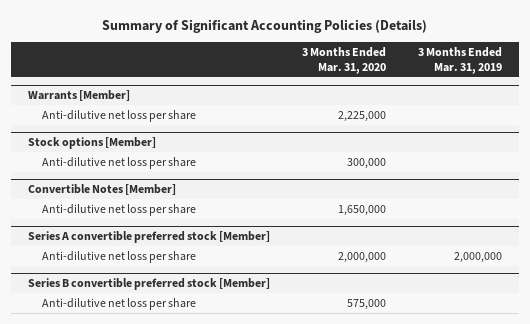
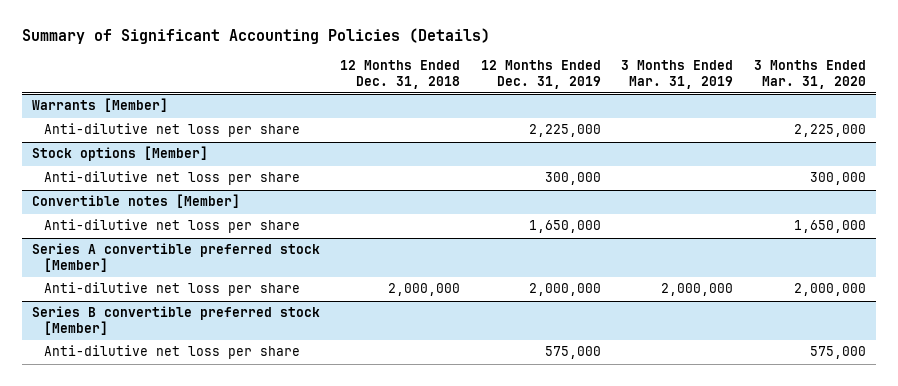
none -> [340,60,461,89] 12 Months Ended Dec. 31, 2018
none -> [480,60,601,89] 12 Months Ended Dec. 31, 2019
[27,184,176,196] Convertible Notes [Member] -> [31,194,240,209] Convertible notes [Member]

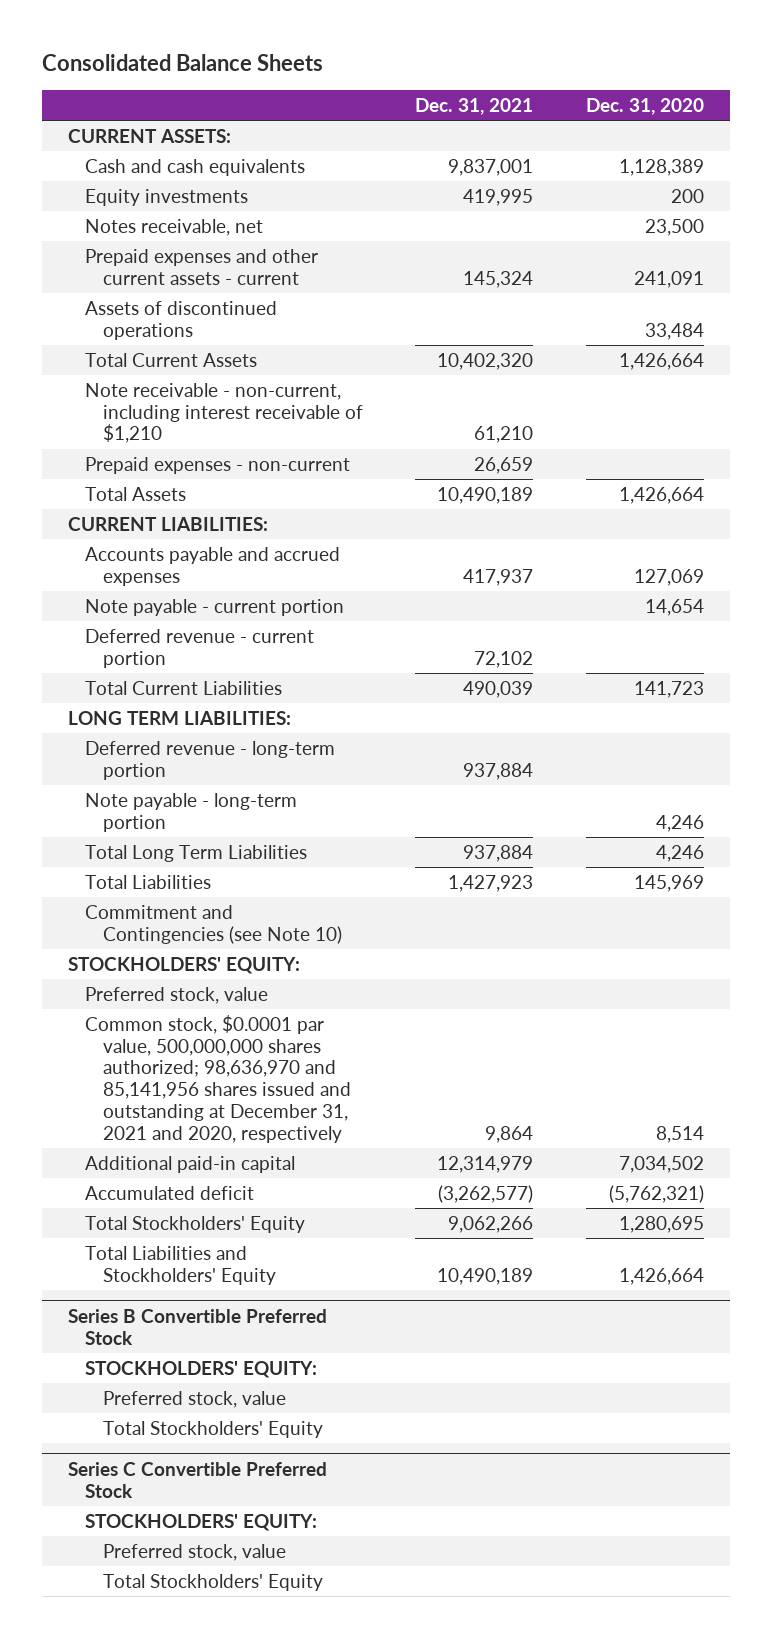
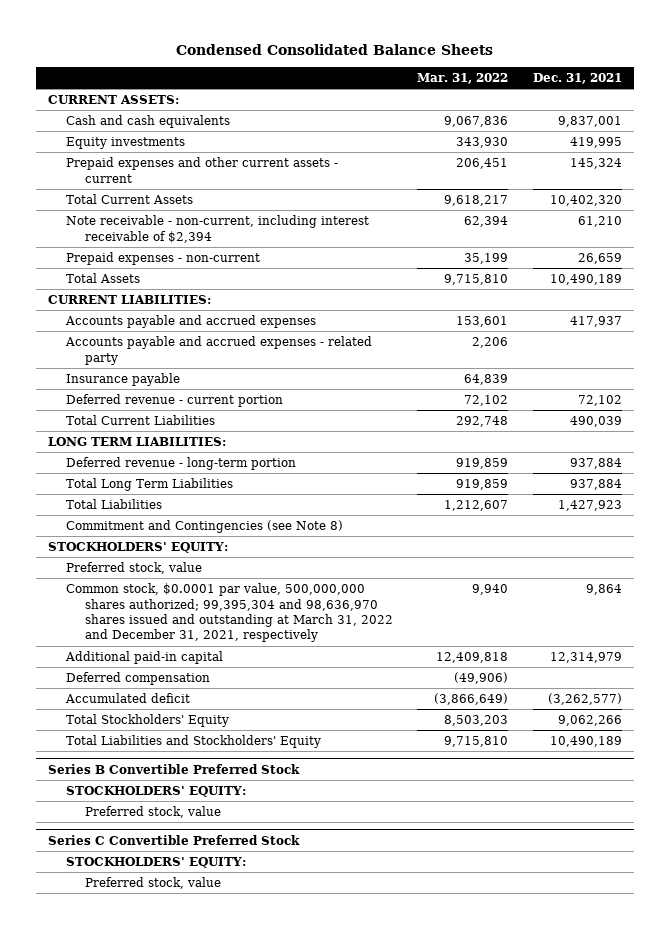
[41,54,323,72] Consolidated Balance Sheets -> [175,43,493,55] Condensed Consolidated Balance Sheets
[585,98,704,116] Dec. 31, 2020 -> none
none -> [417,72,509,84] Mar. 31, 2022
[85,218,264,236] Notes receivable, net -> none
[85,300,278,340] Assets of discontinued operations -> none
[85,382,363,444] Note receivable - non-current, including interest receivable of $1,210 -> [66,215,370,243] Note receivable - non-current, including interest receivable of $2,394
[85,598,345,616] Note payable - current portion -> none
none -> [65,336,373,365] Accounts payable and accrued expenses - related party
none -> [66,373,181,387] Insurance payable
[85,792,298,832] Note payable - long-term portion -> none
[85,904,342,944] Commitment and Contingencies (see Note 10) -> [66,520,344,534] Commitment and Contingencies (see Note 8)
[85,1014,351,1143] Common stock, $0.0001 par value, 500,000,000 shares authorized; 98,636,970 and 85,141,956 shares issued and outstanding at December 31, 2021 and 2020, respectively -> [66,583,394,643] Common stock, $0.0001 par value, 500,000,000 shares authorized; 99,395,304 and 98,636,970 shares issued and outstanding at March 31, 2022 and December 31, 2021, respectively
none -> [66,672,211,686] Deferred compensation
[102,1420,323,1438] Total Stockholders' Equity -> none
[102,1573,323,1591] Total Stockholders' Equity -> none

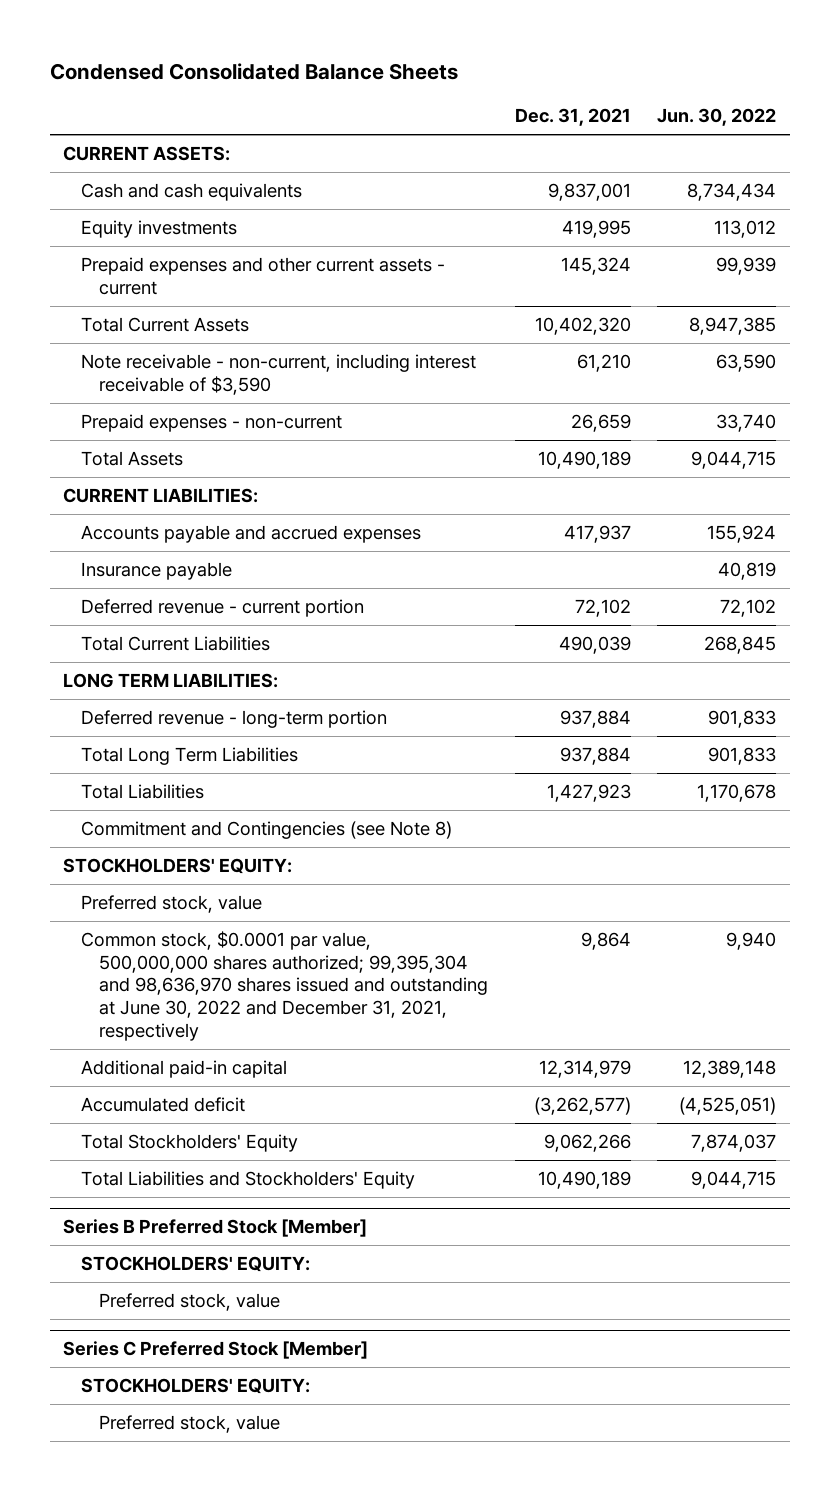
[417,72,509,84] Mar. 31, 2022 -> none
none -> [657,108,777,127] Jun. 30, 2022
[66,215,370,243] Note receivable - non-current, including interest receivable of $2,394 -> [81,353,477,395] Note receivable - non-current, including interest receivable of $3,590
[65,336,373,365] Accounts payable and accrued expenses - related party -> none
[66,583,394,643] Common stock, $0.0001 par value, 500,000,000 shares authorized; 99,395,304 and 98,636,970 shares issued and outstanding at March 31, 2022 and December 31, 2021, respectively -> [81,930,489,1041] Common stock, $0.0001 par value, 500,000,000 shares authorized; 99,395,304 and 98,636,970 shares issued and outstanding at June 30, 2022 and December 31, 2021, respectively
[66,672,211,686] Deferred compensation -> none
[47,763,300,774] Series B Convertible Preferred Stock -> [63,1219,368,1238] Series B Preferred Stock [Member]
[47,834,300,845] Series C Convertible Preferred Stock -> [63,1341,369,1360] Series C Preferred Stock [Member]

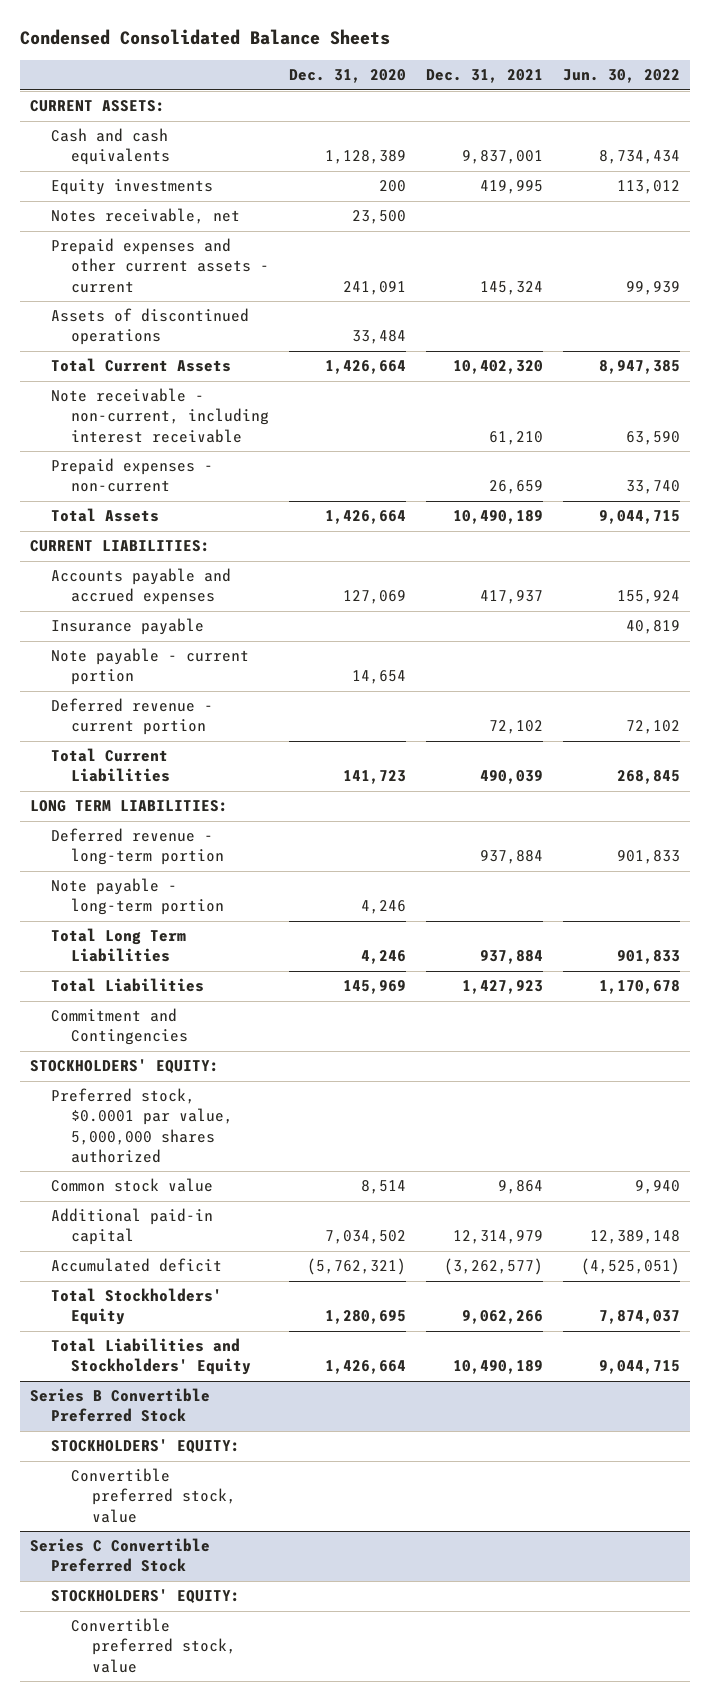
none -> [289,69,407,84] Dec. 31, 2020
none -> [50,208,240,225] Notes receivable, net
none -> [50,308,249,346] Assets of discontinued operations
[81,353,477,395] Note receivable - non-current, including interest receivable of $3,590 -> [50,388,270,443] Note receivable - non-current, including interest receivable
none -> [50,648,249,686] Note payable - current portion
none -> [50,878,225,916] Note payable - long-term portion
[81,820,453,839] Commitment and Contingencies (see Note 8) -> [50,1008,189,1046] Commitment and Contingencies
[81,894,263,913] Preferred stock, value -> [50,1088,234,1163] Preferred stock, $0.0001 par value, 5,000,000 shares authorized
[81,930,489,1041] Common stock, $0.0001 par value, 500,000,000 shares authorized; 99,395,304 and 98,636,970 shares issued and outstanding at June 30, 2022 and December 31, 2021, respectively -> [50,1178,213,1193] Common stock value
[63,1219,368,1238] Series B Preferred Stock [Member] -> [30,1388,211,1423] Series B Convertible Preferred Stock
[99,1292,281,1311] Preferred stock, value -> [71,1468,236,1523] Convertible preferred stock, value
[63,1341,369,1360] Series C Preferred Stock [Member] -> [30,1538,211,1573] Series C Convertible Preferred Stock
[99,1414,281,1433] Preferred stock, value -> [71,1618,236,1673] Convertible preferred stock, value

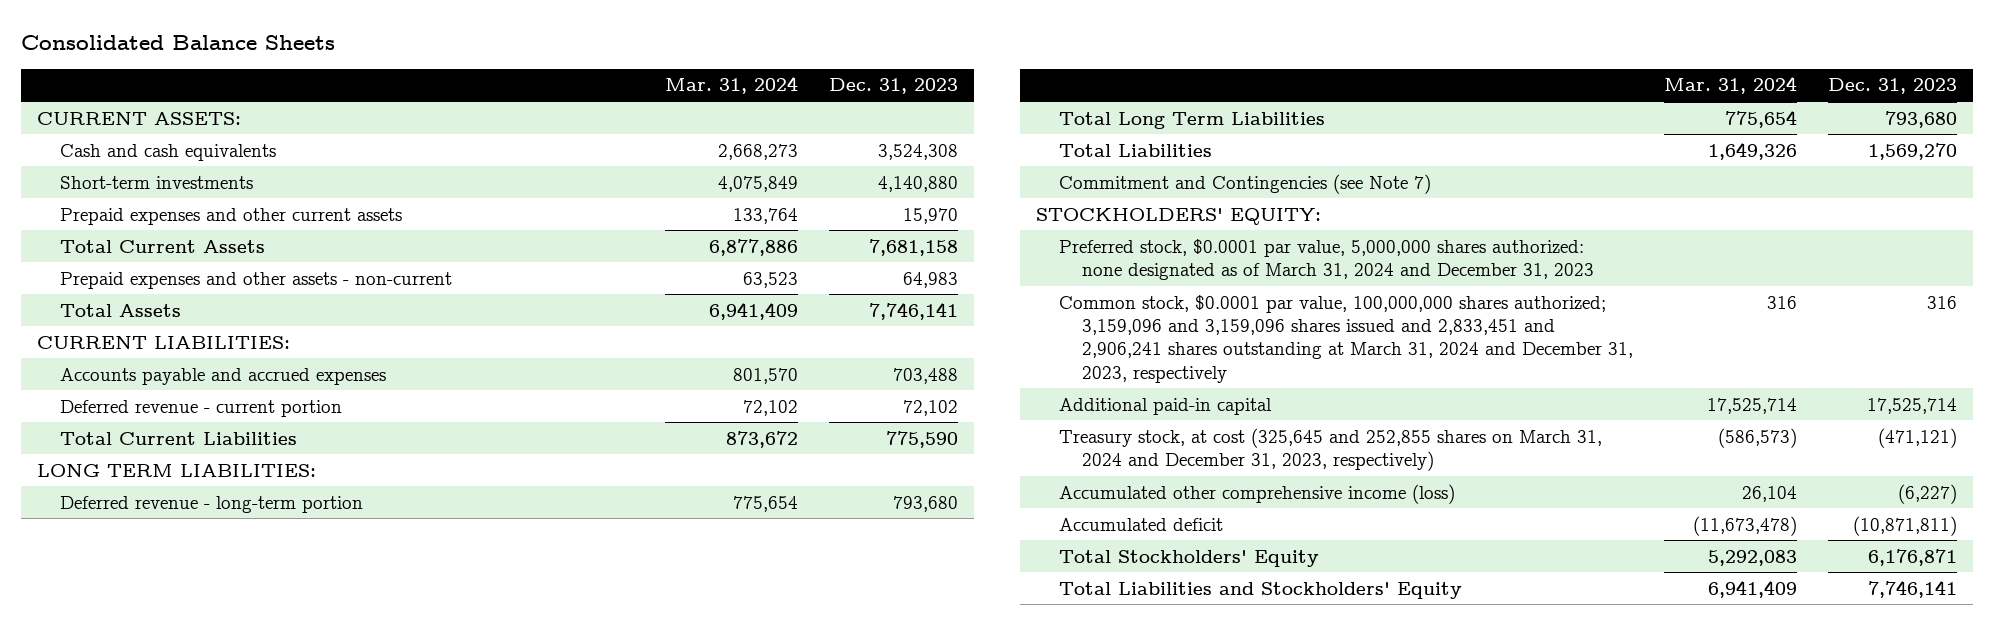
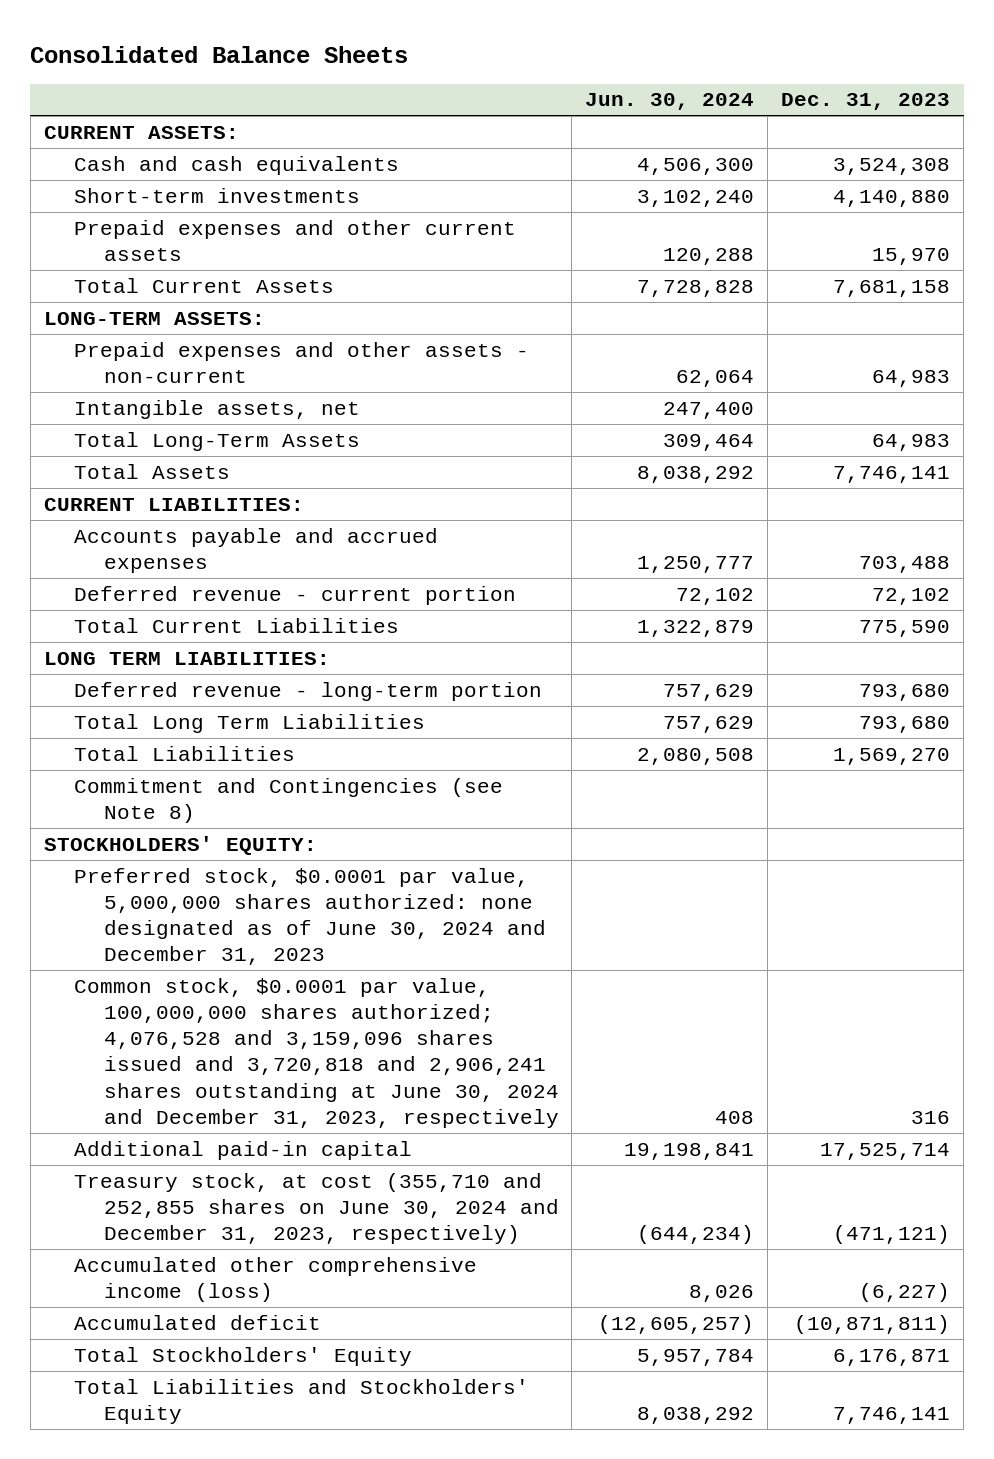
[665,76,799,95] Mar. 31, 2024 -> none
none -> [585,93,755,111] Jun. 30, 2024
none -> [43,311,265,325] LONG-TERM ASSETS:
none -> [73,399,360,419] Intangible assets, net
none -> [73,431,360,451] Total Long-Term Assets
[1058,173,1431,194] Commitment and Contingencies (see Note 7) -> [73,777,503,823] Commitment and Contingencies (see Note 8)
[1058,238,1594,280] Preferred stock, $0.0001 par value, 5,000,000 shares authorized: none designated as of March 31, 2024 and December 31, 2023 -> [73,867,546,966] Preferred stock, $0.0001 par value, 5,000,000 shares authorized: none designated as of June 30, 2024 and December 31, 2023
[1058,294,1633,383] Common stock, $0.0001 par value, 100,000,000 shares authorized; 3,159,096 and 3,159,096 shares issued and 2,833,451 and 2,906,241 shares outstanding at March 31, 2024 and December 31, 2023, respectively -> [73,977,559,1128] Common stock, $0.0001 par value, 100,000,000 shares authorized; 4,076,528 and 3,159,096 shares issued and 3,720,818 and 2,906,241 shares outstanding at June 30, 2024 and December 31, 2023, respectively
[1058,427,1602,471] Treasury stock, at cost (325,645 and 252,855 shares on March 31, 2024 and December 31, 2023, respectively) -> [73,1172,559,1245] Treasury stock, at cost (355,710 and 252,855 shares on June 30, 2024 and December 31, 2023, respectively)

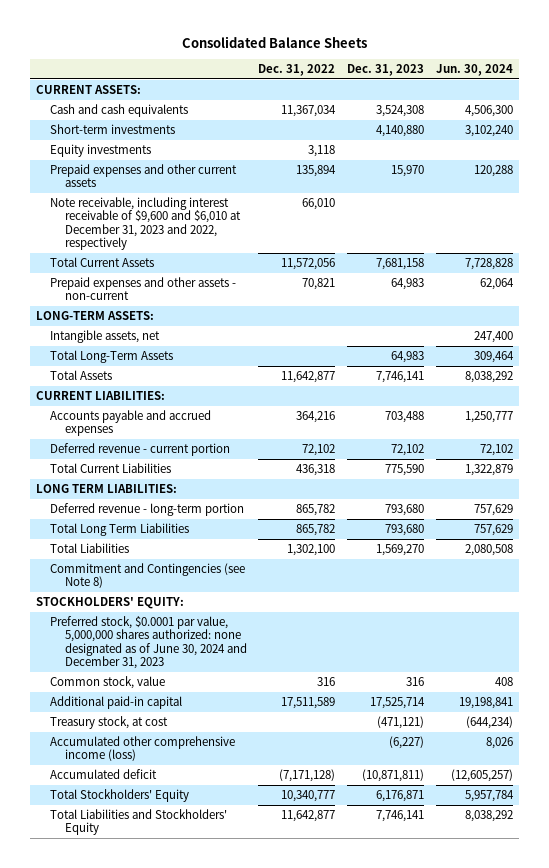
none -> [258,64,336,77] Dec. 31, 2022
none -> [50,144,152,158] Equity investments
none -> [50,197,241,251] Note receivable, including interest receivable of $9,600 and $6,010 at December 31, 2023 and 2022, respectively
[43,311,265,325] LONG-TERM ASSETS: -> [35,311,154,321] LONG-TERM ASSETS:
[73,977,559,1128] Common stock, $0.0001 par value, 100,000,000 shares authorized; 4,076,528 and 3,159,096 shares issued and 3,720,818 and 2,906,241 shares outstanding at June 30, 2024 and December 31, 2023, respectively -> [50,676,166,690] Common stock, value
[73,1172,559,1245] Treasury stock, at cost (355,710 and 252,855 shares on June 30, 2024 and December 31, 2023, respectively) -> [50,716,169,730] Treasury stock, at cost

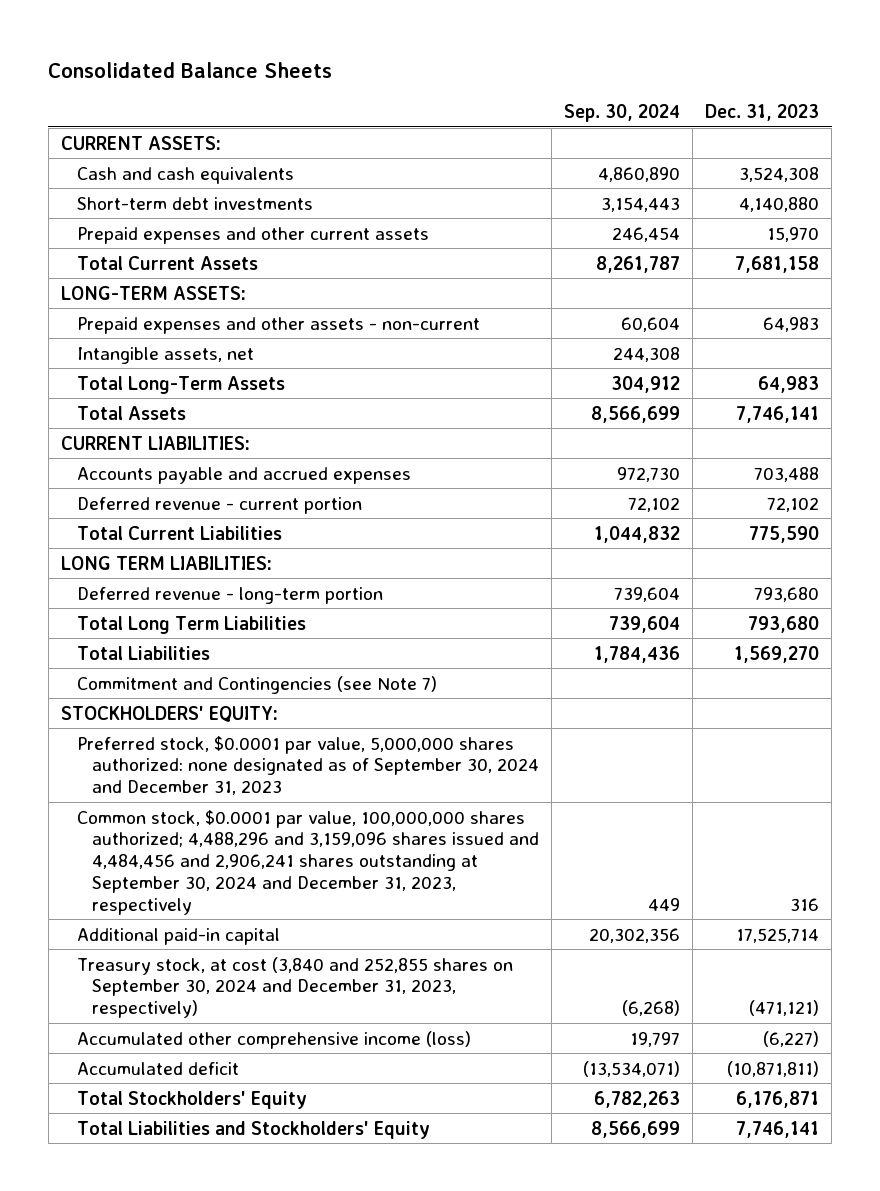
[258,64,336,77] Dec. 31, 2022 -> none
[436,64,514,77] Jun. 30, 2024 -> none
none -> [564,104,681,123] Sep. 30, 2024
[50,144,152,158] Equity investments -> none
[50,124,176,135] Short-term investments -> [76,196,313,210] Short-term debt investments
[50,197,241,251] Note receivable, including interest receivable of $9,600 and $6,010 at December 31, 2023 and 2022, respectively -> none
[50,277,237,301] Prepaid expenses and other assets - non-current -> [76,316,480,334] Prepaid expenses and other assets - non-current
[50,563,246,589] Commitment and Contingencies (see Note 8) -> [76,675,437,694] Commitment and Contingencies (see Note 7)
[50,616,247,670] Preferred stock, $0.0001 par value, 5,000,000 shares authorized: none designated as of June 30, 2024 and December 31, 2023 -> [76,735,540,796] Preferred stock, $0.0001 par value, 5,000,000 shares authorized: none designated as of September 30, 2024 and December 31, 2023
[50,676,166,690] Common stock, value -> [76,809,540,915] Common stock, $0.0001 par value, 100,000,000 shares authorized; 4,488,296 and 3,159,096 shares issued and 4,484,456 and 2,906,241 shares outstanding at September 30, 2024 and December 31, 2023, respectively
[50,716,169,730] Treasury stock, at cost -> [76,956,513,1019] Treasury stock, at cost (3,840 and 252,855 shares on September 30, 2024 and December 31, 2023, respectively)

